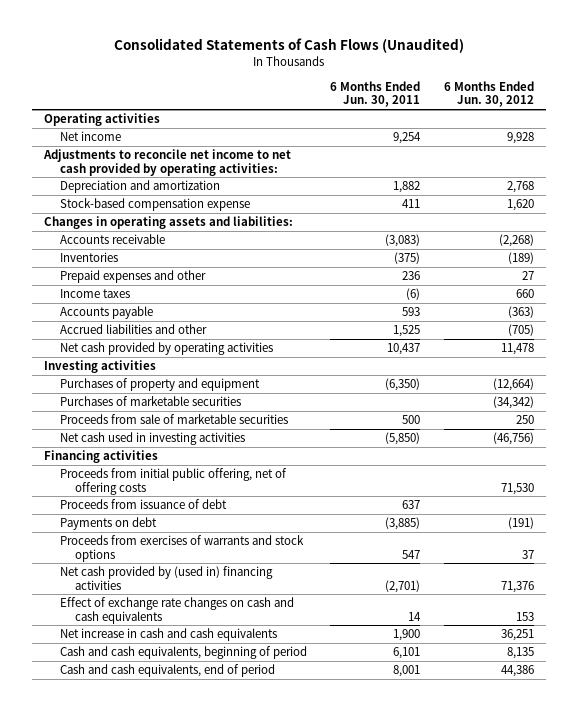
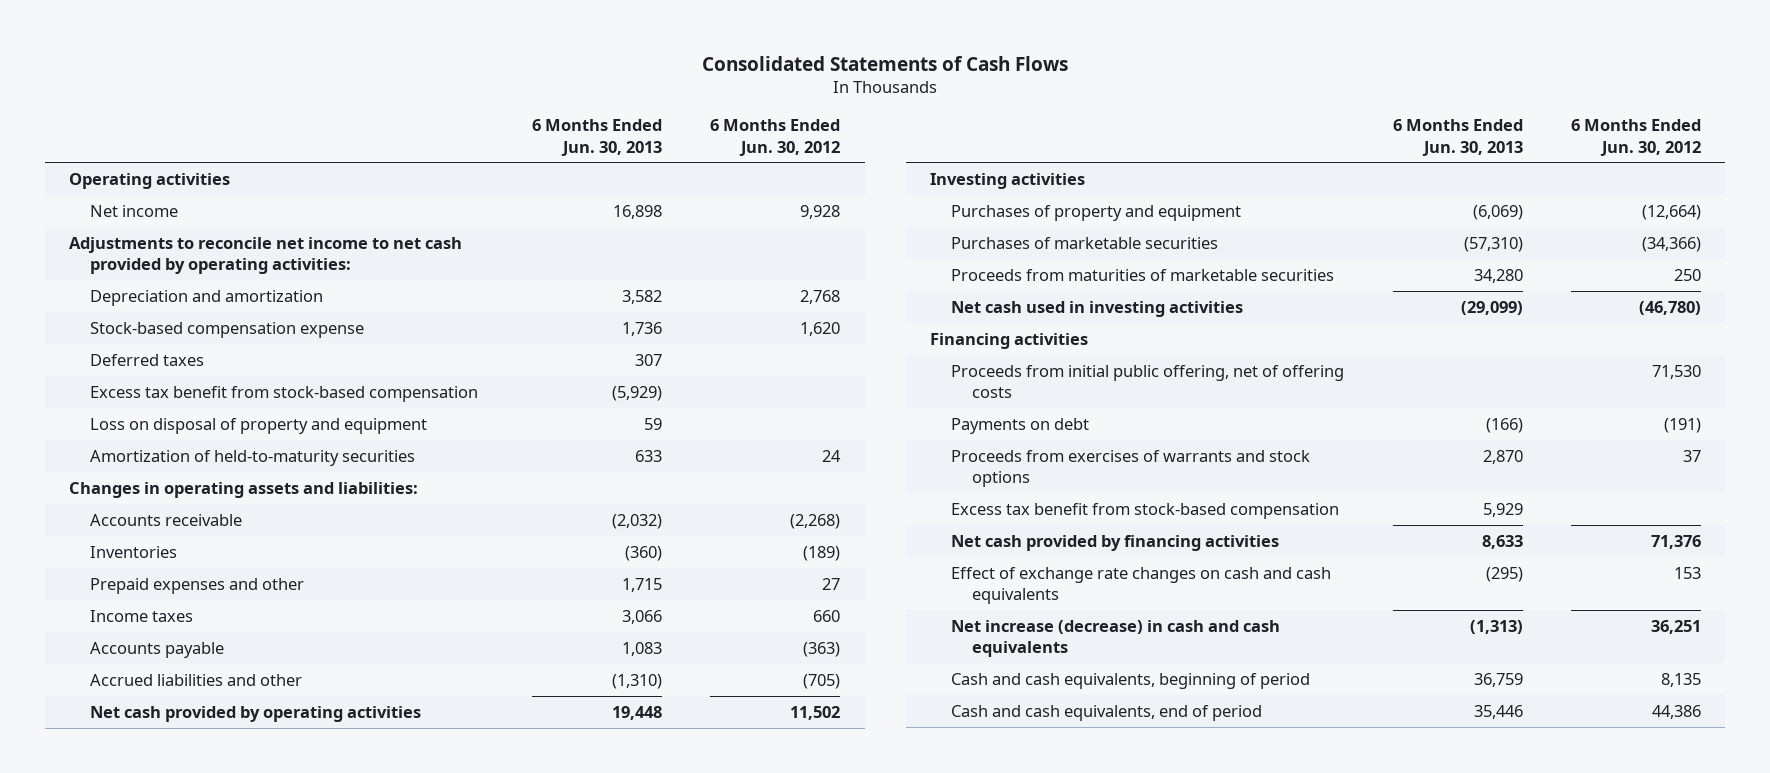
[113,38,464,54] Consolidated Statements of Cash Flows (Unaudited) -> [702,55,1069,71] Consolidated Statements of Cash Flows
[330,80,421,108] 6 Months Ended Jun. 30, 2011 -> none
none -> [531,119,662,156] 6 Months Ended Jun. 30, 2013
none -> [90,353,205,366] Deferred taxes
none -> [90,385,479,402] Excess tax benefit from stock-based compensation
none -> [90,417,428,434] Loss on disposal of property and equipment
none -> [90,449,416,466] Amortization of held-to-maturity securities
[500,343,534,356] 11,478 -> [790,705,841,720] 11,502
[492,396,534,410] (34,342) -> [1642,236,1702,252] (34,366)
[59,414,288,425] Proceeds from sale of marketable securities -> [951,268,1335,281] Proceeds from maturities of marketable securities
[492,432,534,446] (46,756) -> [1639,300,1702,315] (46,780)
[59,499,227,510] Proceeds from issuance of debt -> none
none -> [951,502,1340,519] Excess tax benefit from stock-based compensation
[59,566,273,590] Net cash provided by (used in) financing activities -> [951,534,1280,551] Net cash provided by financing activities
[59,628,277,642] Net increase in cash and cash equivalents -> [951,619,1281,657] Net increase (decrease) in cash and cash equivalents

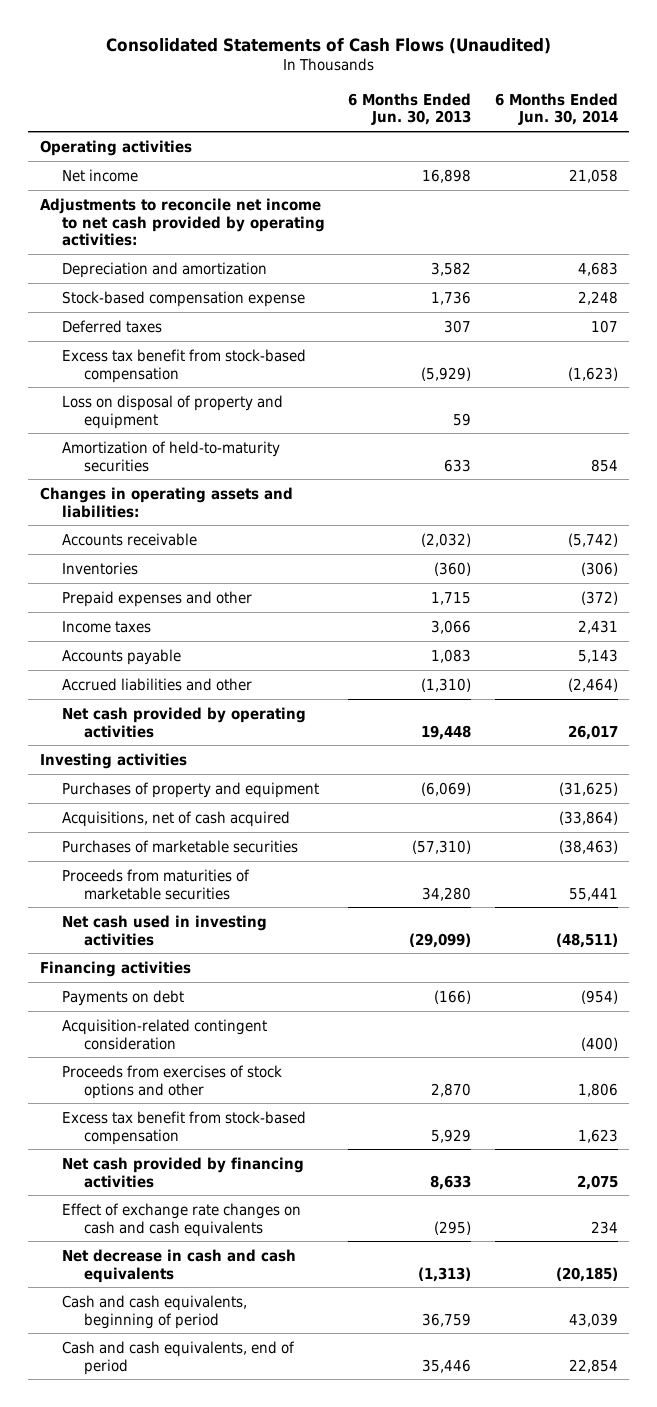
[702,55,1069,71] Consolidated Statements of Cash Flows -> [105,37,551,54] Consolidated Statements of Cash Flows (Unaudited)
[710,119,841,156] 6 Months Ended Jun. 30, 2012 -> none
none -> [494,92,618,126] 6 Months Ended Jun. 30, 2014
none -> [61,810,290,827] Acquisitions, net of cash acquired
[951,364,1345,398] Proceeds from initial public offering, net of offering costs -> none
none -> [61,1018,267,1050] Acquisition-related contingent consideration
[951,449,1311,487] Proceeds from exercises of warrants and stock options -> [61,1064,282,1099] Proceeds from exercises of stock options and other
[951,619,1281,657] Net increase (decrease) in cash and cash equivalents -> [61,1248,296,1283] Net decrease in cash and cash equivalents

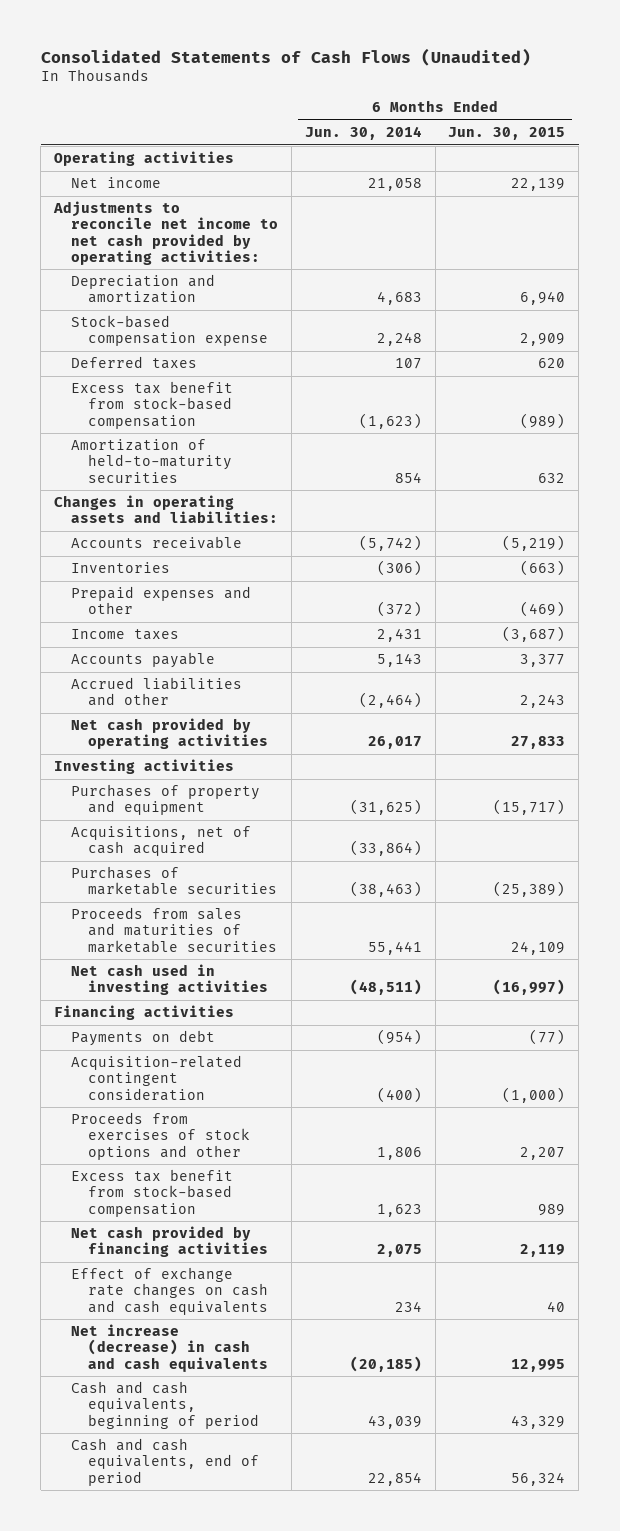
[348,92,472,126] 6 Months Ended Jun. 30, 2013 -> none
none -> [448,127,566,141] Jun. 30, 2015
[61,394,283,429] Loss on disposal of property and equipment -> none
[61,868,250,900] Proceeds from maturities of marketable securities -> [71,907,277,953] Proceeds from sales and maturities of marketable securities
[61,1248,296,1283] Net decrease in cash and cash equivalents -> [71,1324,268,1372] Net increase (decrease) in cash and cash equivalents

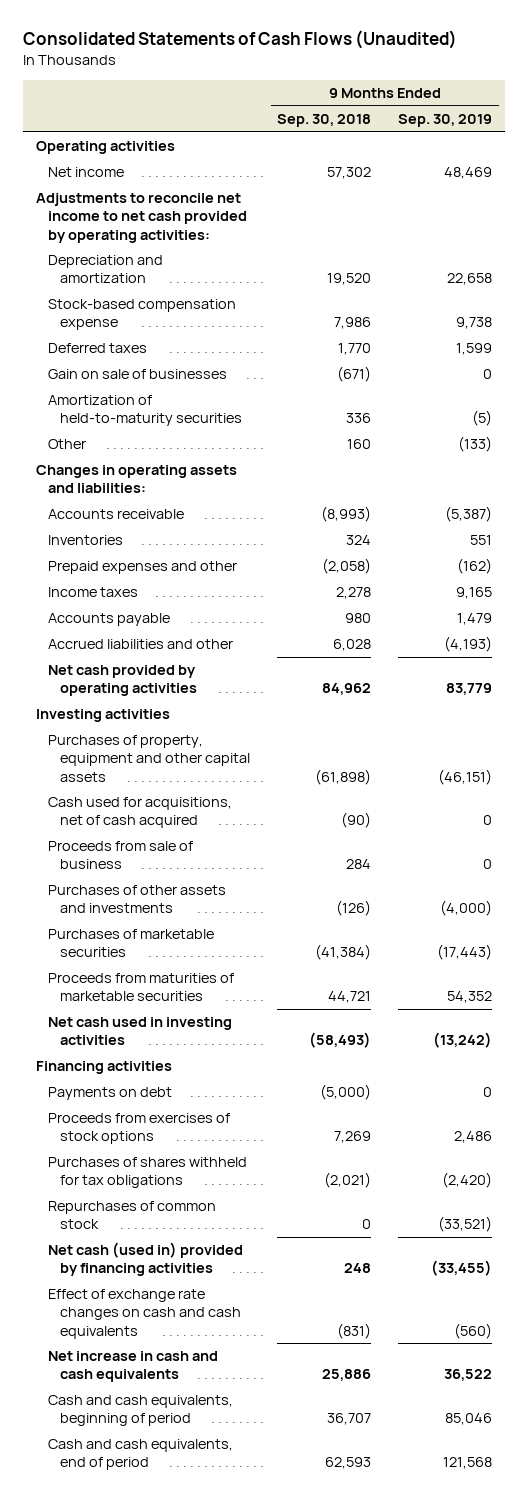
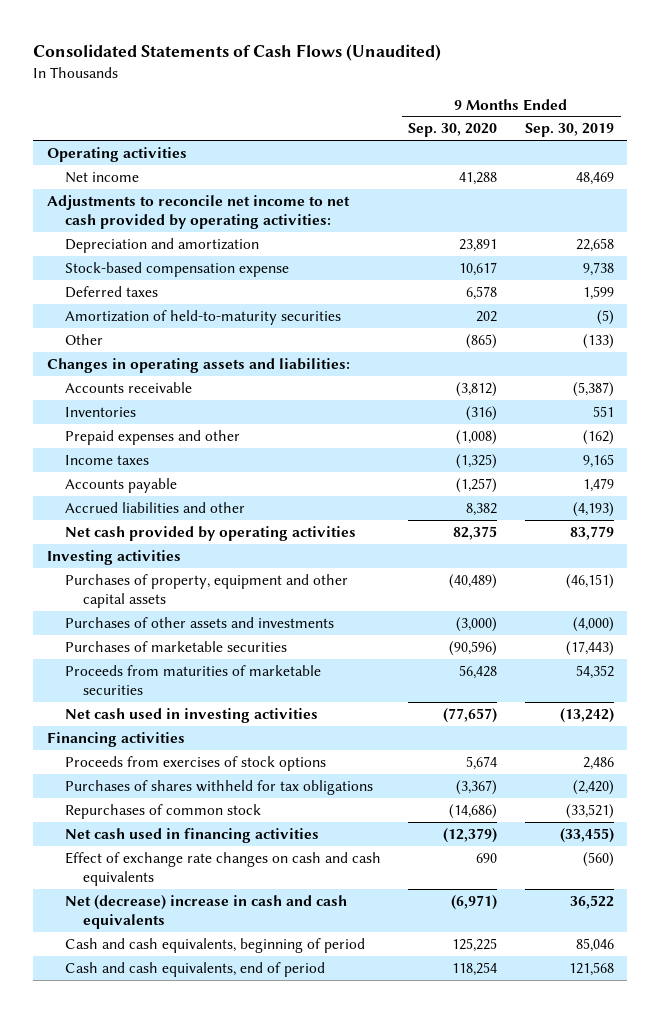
[277,113,372,127] Sep. 30, 2018 -> none
none -> [408,123,498,138] Sep. 30, 2020
[48,369,228,380] Gain on sale of businesses -> none
[48,797,233,829] Cash used for acquisitions, net of cash acquired -> none
[48,841,194,870] Proceeds from sale of business -> none
[48,1087,173,1101] Payments on debt -> none
[48,1242,244,1277] Net cash (used in) provided by financing activities -> [65,827,320,843] Net cash used in financing activities
[48,1351,219,1383] Net increase in cash and cash equivalents -> [65,894,348,930] Net (decrease) increase in cash and cash equivalents

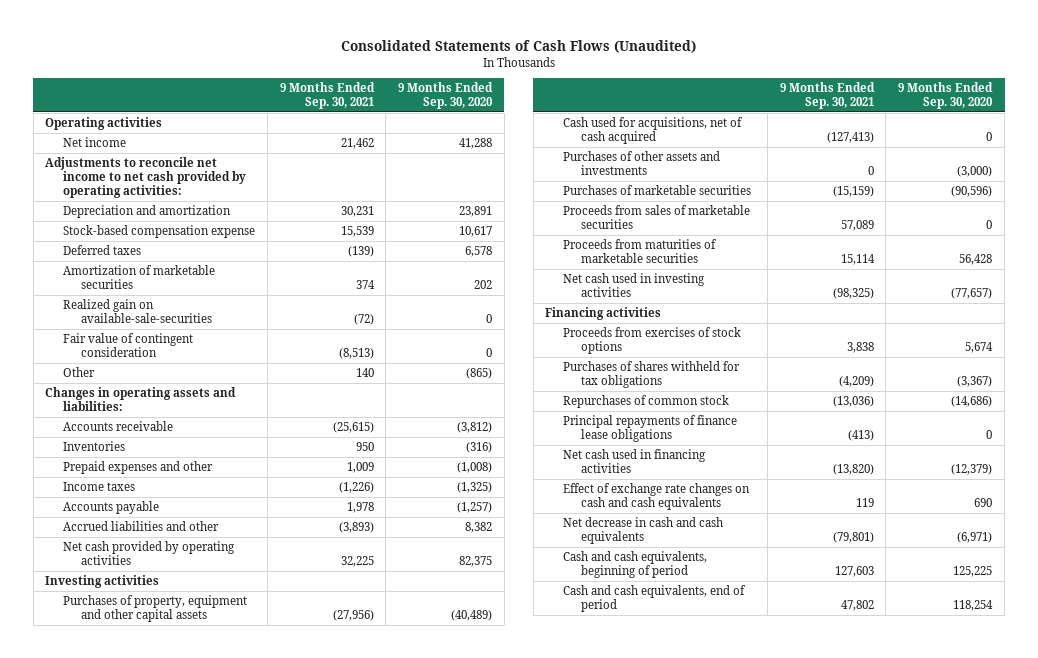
[524,123,614,138] Sep. 30, 2019 -> none
none -> [279,82,375,110] 9 Months Ended Sep. 30, 2021
[65,309,342,325] Amortization of held-to-maturity securities -> [62,264,215,290] Amortization of marketable securities
none -> [62,298,212,324] Realized gain on available-sale-securities
none -> [62,332,193,358] Fair value of contingent consideration
none -> [563,116,744,145] Cash used for acquisitions, net of cash acquired
none -> [563,204,751,230] Proceeds from sales of marketable securities
none -> [563,414,738,443] Principal repayments of finance lease obligations
[65,894,348,930] Net (decrease) increase in cash and cash equivalents -> [563,516,724,545] Net decrease in cash and cash equivalents

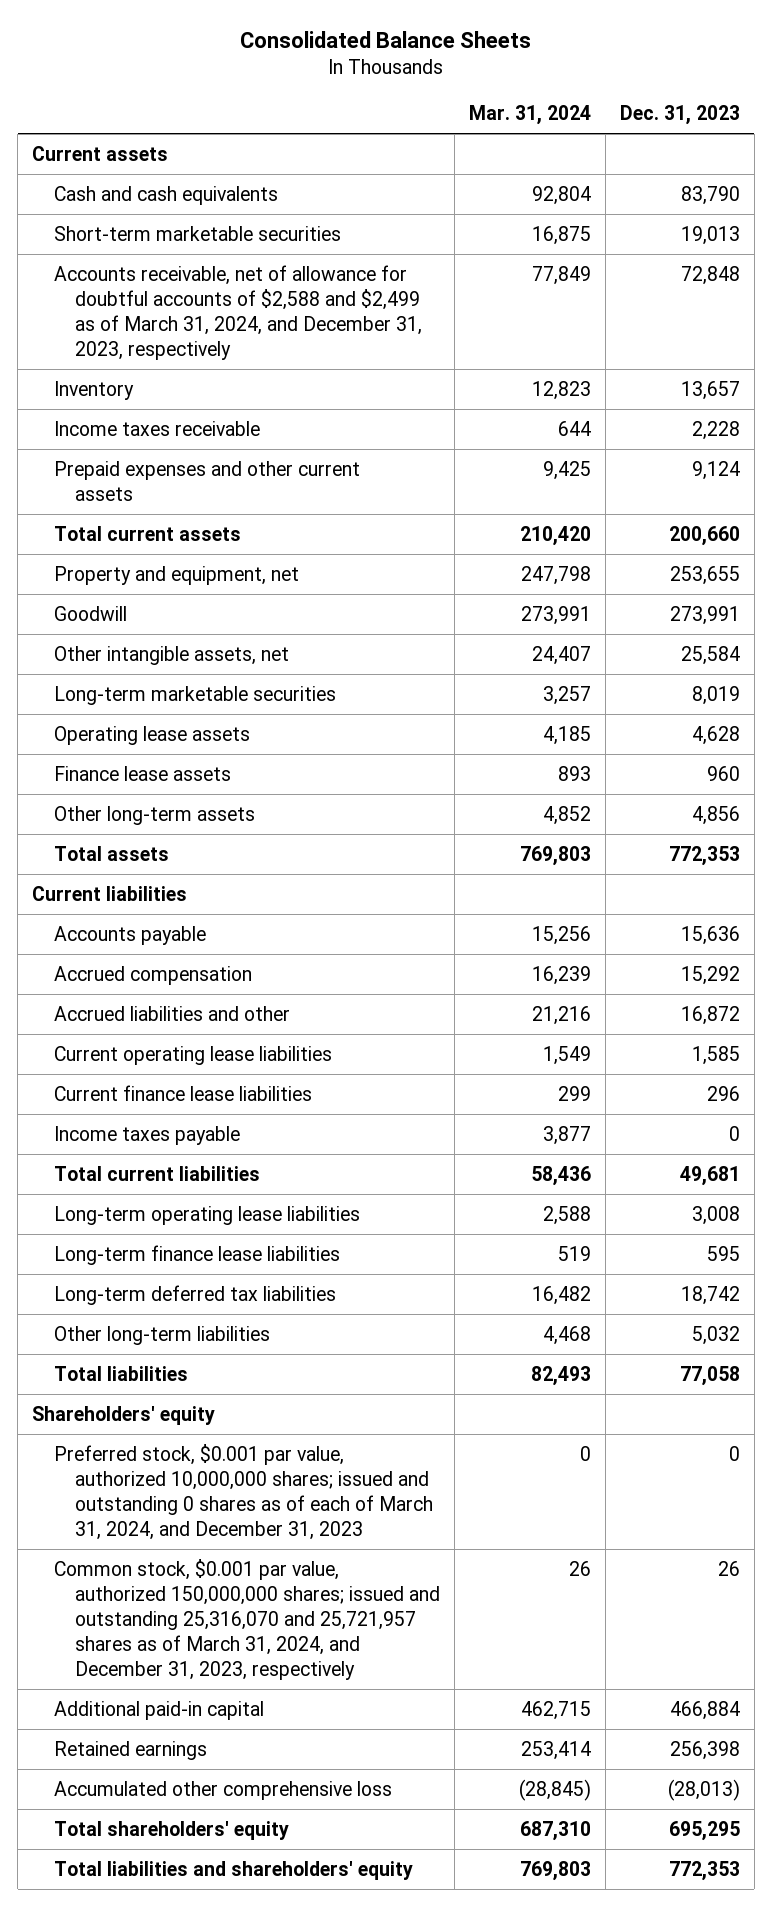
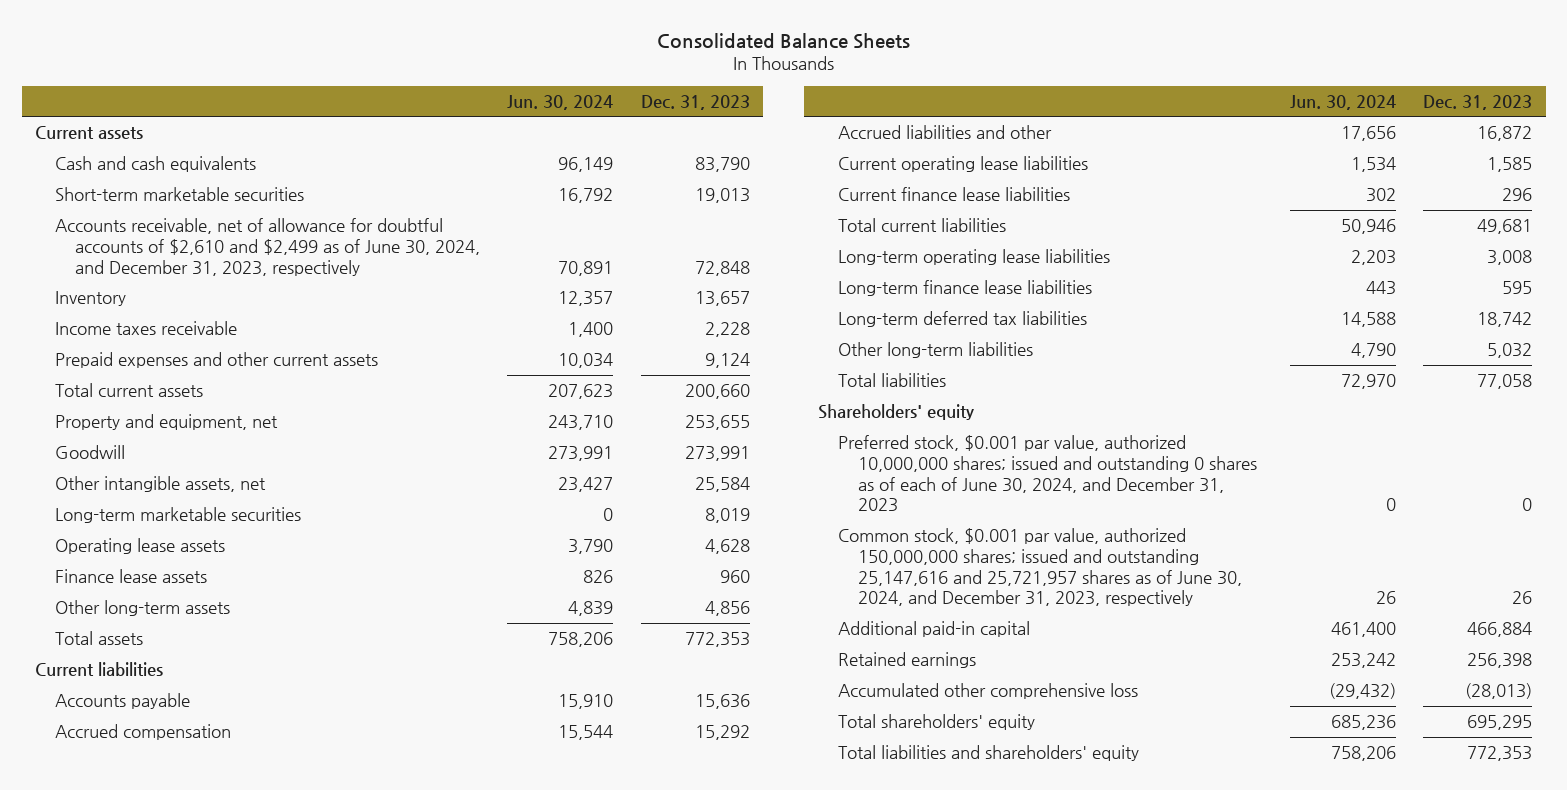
[469,105,592,126] Mar. 31, 2024 -> none
none -> [507,94,614,110] Jun. 30, 2024
[53,264,423,360] Accounts receivable, net of allowance for doubtful accounts of $2,588 and $2,499 as of March 31, 2024, and December 31, 2023, respectively -> [55,218,481,276] Accounts receivable, net of allowance for doubtful accounts of $2,610 and $2,499 as of June 30, 2024, and December 31, 2023, respectively
[53,1125,240,1145] Income taxes payable -> none
[53,1443,434,1540] Preferred stock, $0.001 par value, authorized 10,000,000 shares; issued and outstanding 0 shares as of each of March 31, 2024, and December 31, 2023 -> [837,435,1257,513] Preferred stock, $0.001 par value, authorized 10,000,000 shares; issued and outstanding 0 shares as of each of June 30, 2024, and December 31, 2023
[53,1558,441,1680] Common stock, $0.001 par value, authorized 150,000,000 shares; issued and outstanding 25,316,070 and 25,721,957 shares as of March 31, 2024, and December 31, 2023, respectively -> [837,528,1242,607] Common stock, $0.001 par value, authorized 150,000,000 shares; issued and outstanding 25,147,616 and 25,721,957 shares as of June 30, 2024, and December 31, 2023, respectively

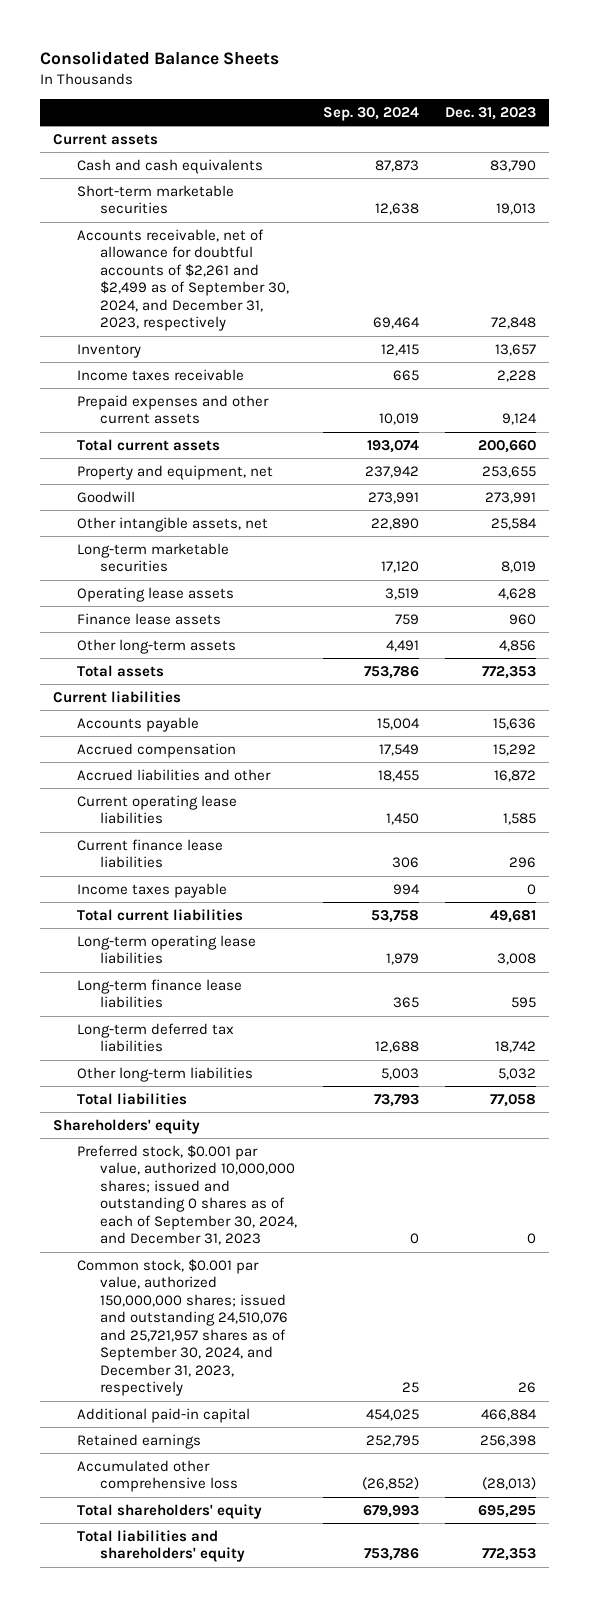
[507,94,614,110] Jun. 30, 2024 -> none
none -> [322,106,419,121] Sep. 30, 2024
[55,218,481,276] Accounts receivable, net of allowance for doubtful accounts of $2,610 and $2,499 as of June 30, 2024, and December 31, 2023, respectively -> [76,228,289,332] Accounts receivable, net of allowance for doubtful accounts of $2,261 and $2,499 as of September 30, 2024, and December 31, 2023, respectively
none -> [76,882,227,898] Income taxes payable
[837,435,1257,513] Preferred stock, $0.001 par value, authorized 10,000,000 shares; issued and outstanding 0 shares as of each of June 30, 2024, and December 31, 2023 -> [76,1144,297,1246] Preferred stock, $0.001 par value, authorized 10,000,000 shares; issued and outstanding 0 shares as of each of September 30, 2024, and December 31, 2023
[837,528,1242,607] Common stock, $0.001 par value, authorized 150,000,000 shares; issued and outstanding 25,147,616 and 25,721,957 shares as of June 30, 2024, and December 31, 2023, respectively -> [76,1258,288,1397] Common stock, $0.001 par value, authorized 150,000,000 shares; issued and outstanding 24,510,076 and 25,721,957 shares as of September 30, 2024, and December 31, 2023, respectively

